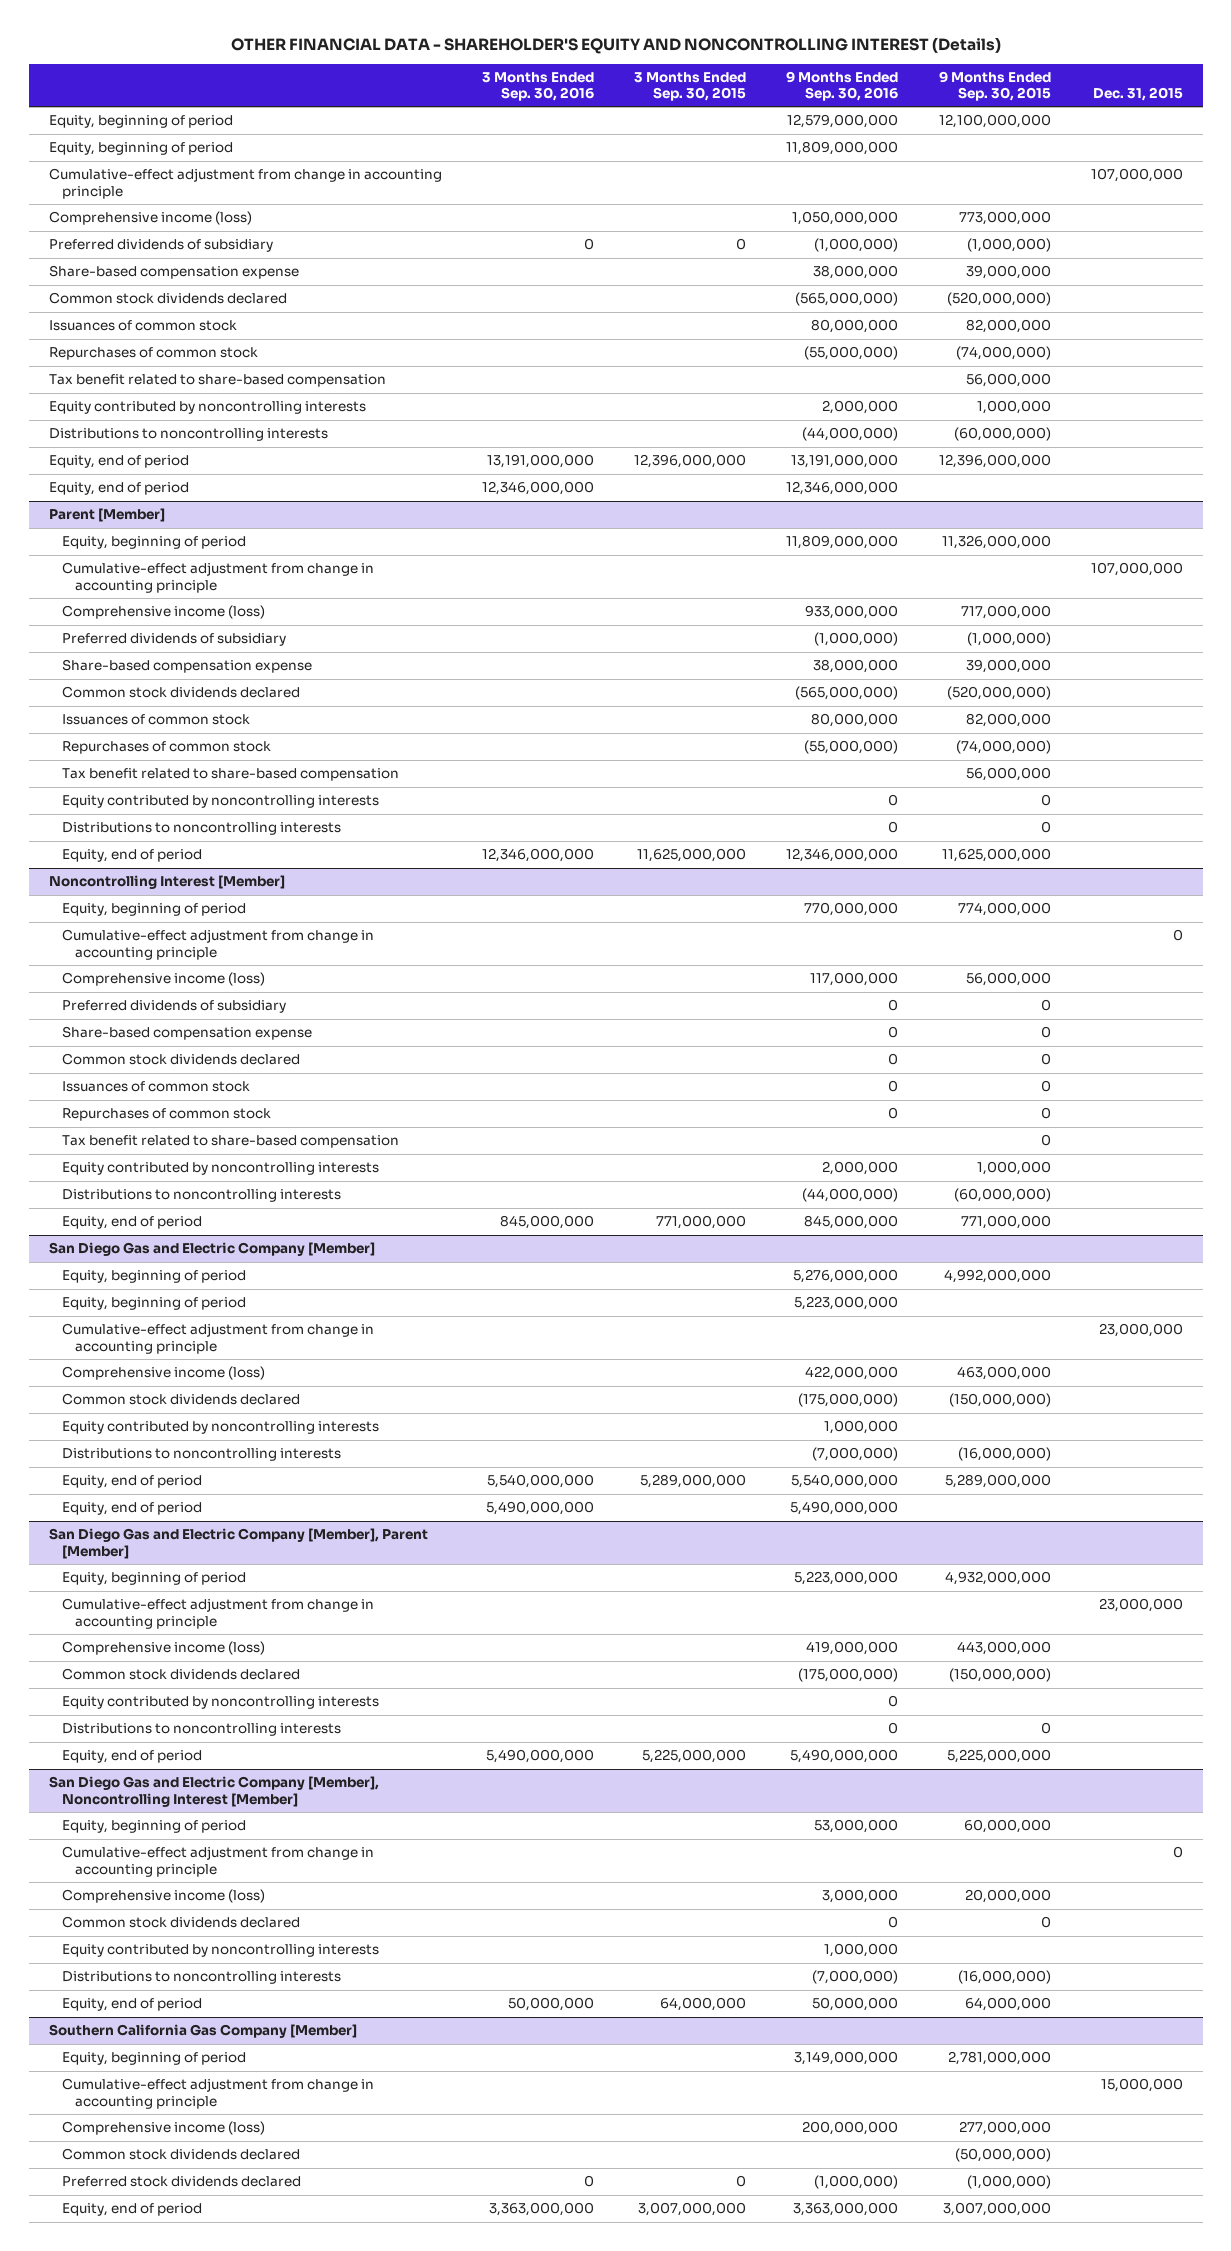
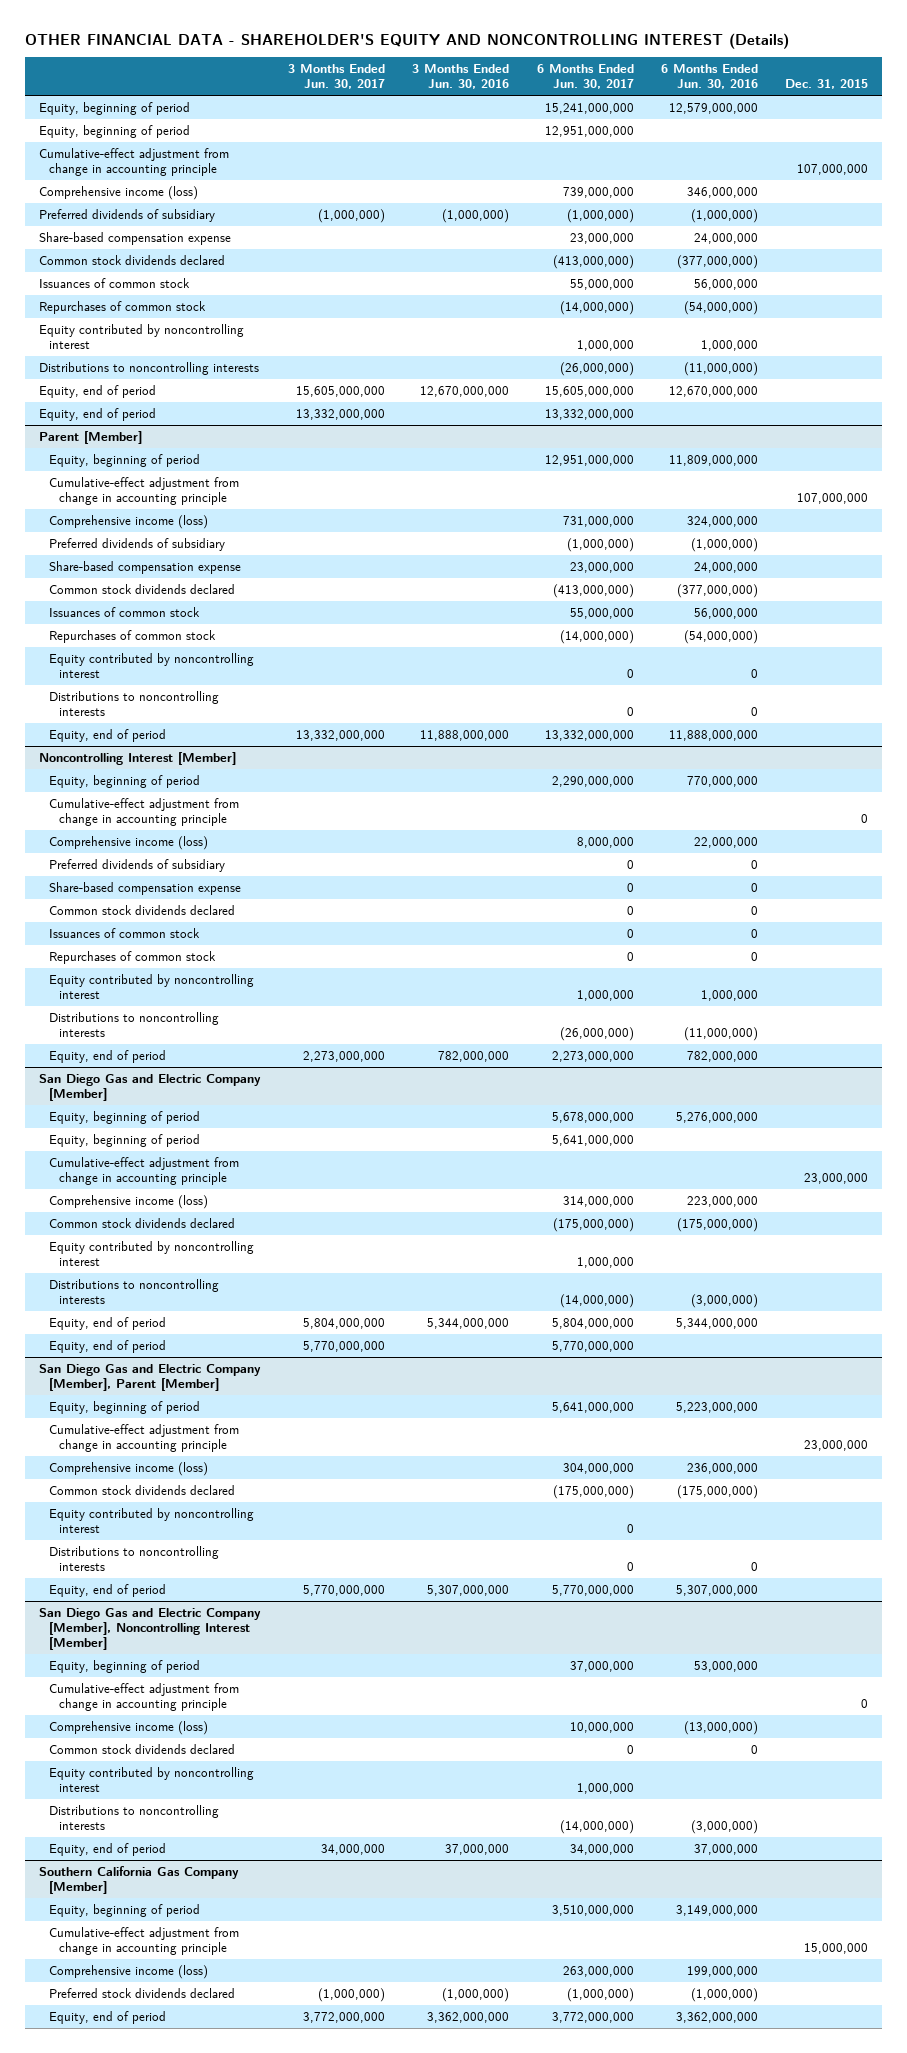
[481,71,594,102] 3 Months Ended Sep. 30, 2016 -> none
[634,71,747,102] 3 Months Ended Sep. 30, 2015 -> none
[786,70,899,102] 9 Months Ended Sep. 30, 2016 -> none
[938,70,1051,102] 9 Months Ended Sep. 30, 2015 -> none
none -> [287,64,385,90] 3 Months Ended Jun. 30, 2017
none -> [412,64,510,90] 3 Months Ended Jun. 30, 2016
none -> [536,64,634,90] 6 Months Ended Jun. 30, 2017
none -> [660,64,758,90] 6 Months Ended Jun. 30, 2016
[48,374,386,388] Tax benefit related to share-based compensation -> none
[48,401,366,415] Equity contributed by noncontrolling interests -> [38,323,244,349] Equity contributed by noncontrolling interest
[62,768,400,782] Tax benefit related to share-based compensation -> none
[62,795,380,809] Equity contributed by noncontrolling interests -> [48,652,254,678] Equity contributed by noncontrolling interest
[62,1135,400,1149] Tax benefit related to share-based compensation -> none
[62,1162,380,1176] Equity contributed by noncontrolling interests -> [48,973,254,999] Equity contributed by noncontrolling interest
[62,1421,380,1435] Equity contributed by noncontrolling interests -> [48,1240,254,1266] Equity contributed by noncontrolling interest
[62,1696,380,1710] Equity contributed by noncontrolling interests -> [48,1507,254,1533] Equity contributed by noncontrolling interest
[62,1944,380,1958] Equity contributed by noncontrolling interests -> [48,1766,254,1792] Equity contributed by noncontrolling interest
[62,2148,301,2161] Common stock dividends declared -> none

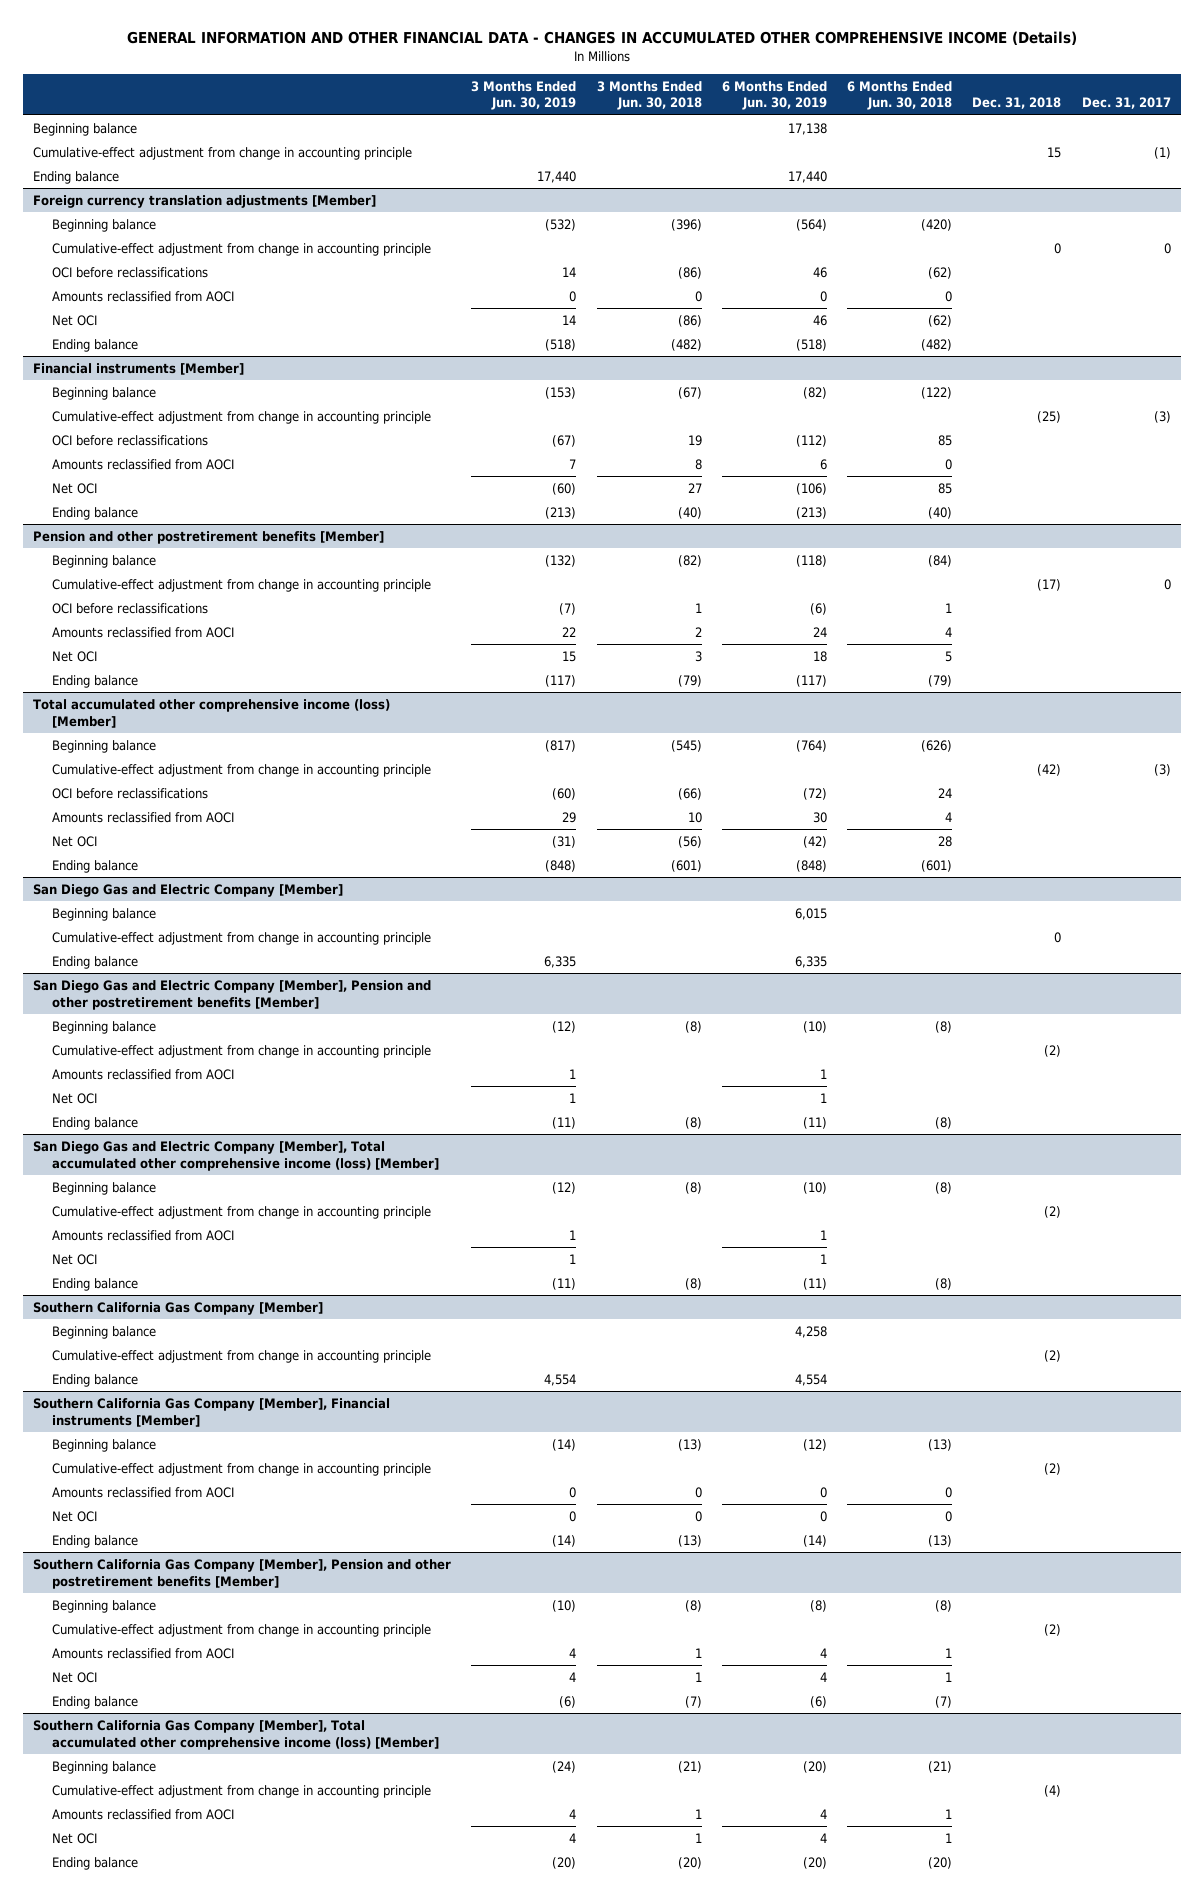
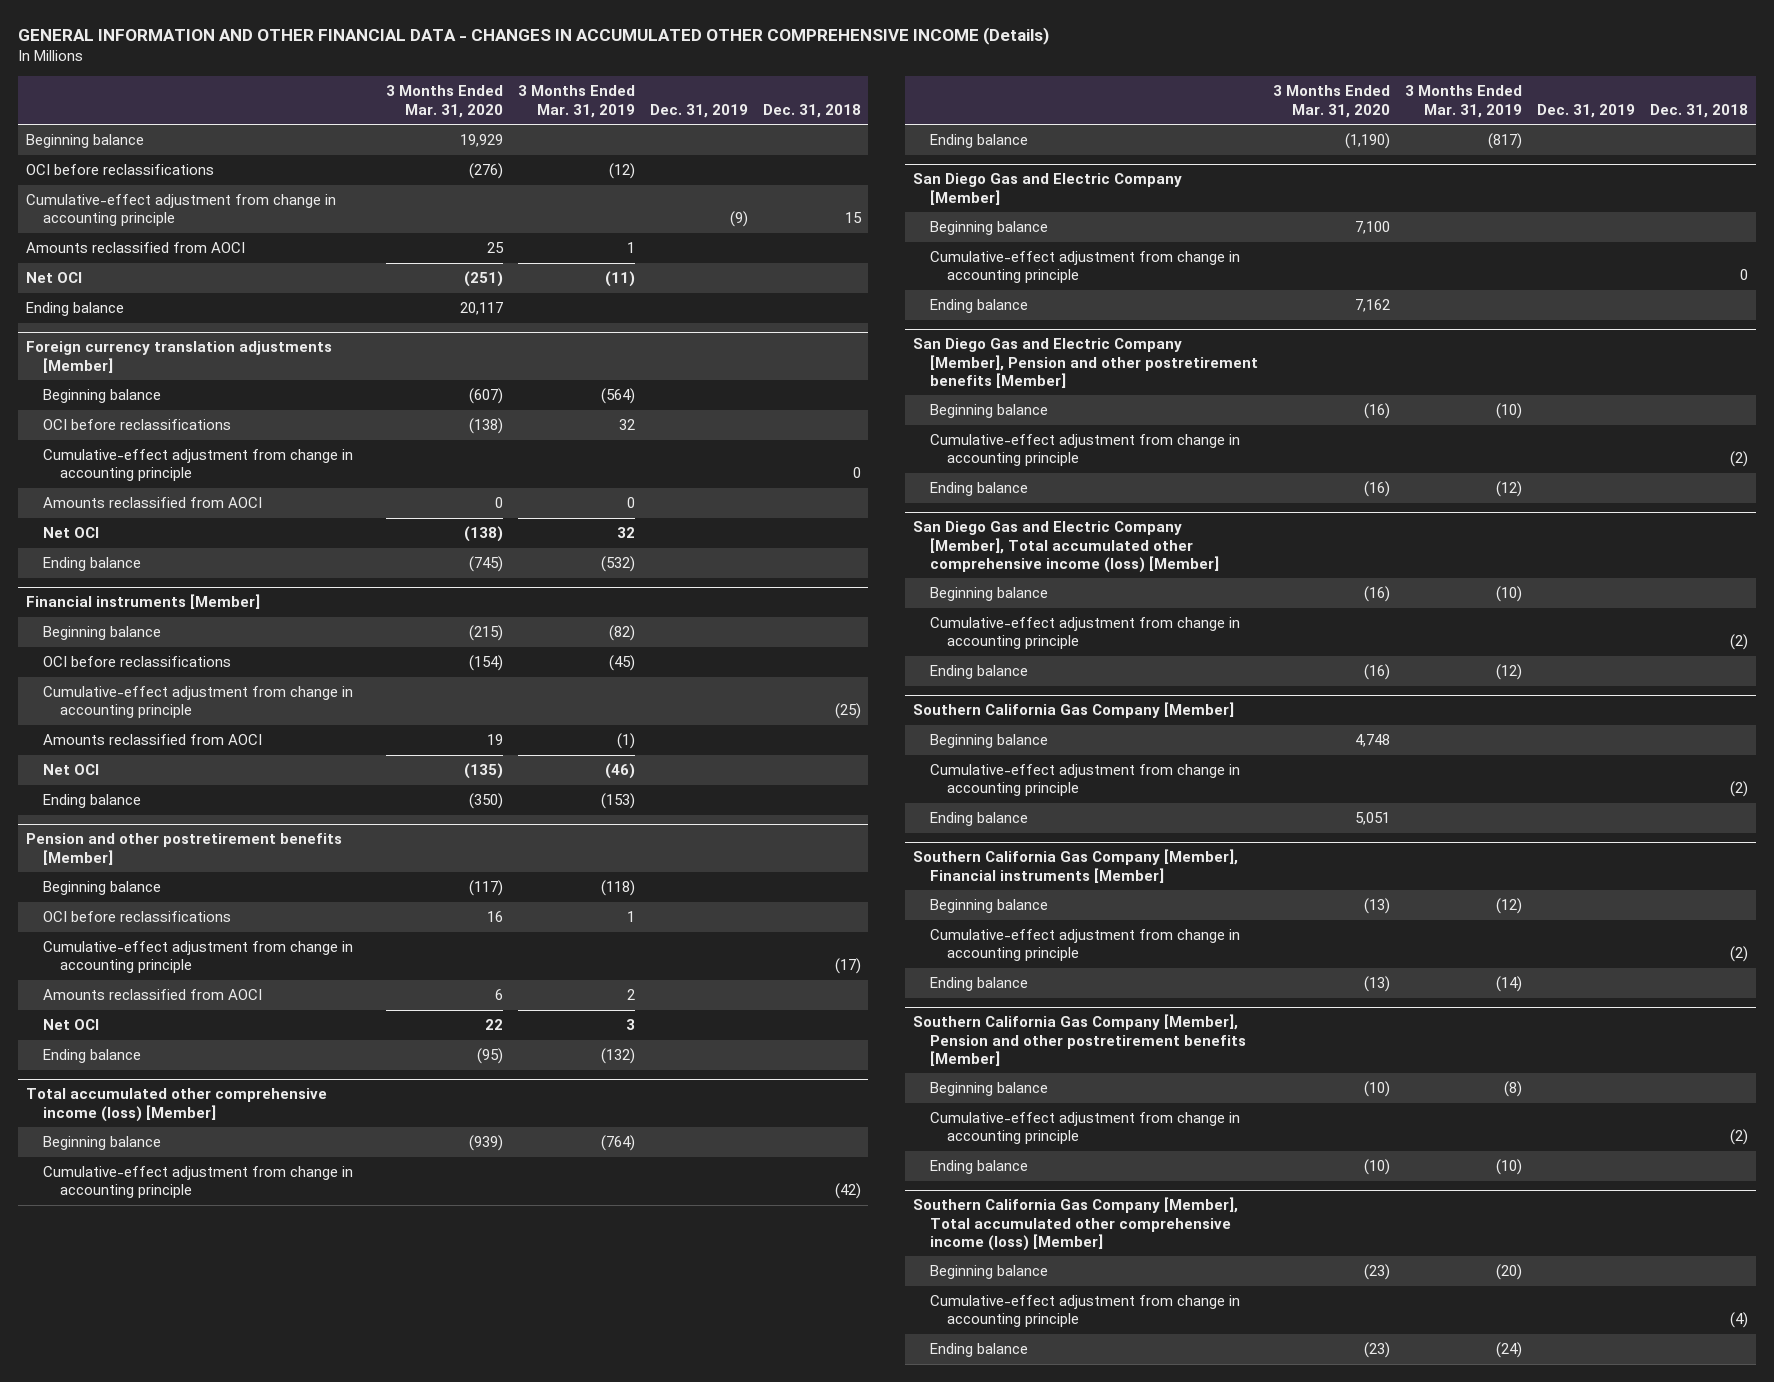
[471,80,577,111] 3 Months Ended Jun. 30, 2019 -> none
[596,80,702,111] 3 Months Ended Jun. 30, 2018 -> none
[721,80,827,111] 6 Months Ended Jun. 30, 2019 -> none
[847,80,953,111] 6 Months Ended Jun. 30, 2018 -> none
[1081,97,1171,110] Dec. 31, 2017 -> none
none -> [385,85,503,118] 3 Months Ended Mar. 31, 2020
none -> [517,85,635,118] 3 Months Ended Mar. 31, 2019
none -> [649,103,748,118] Dec. 31, 2019
none -> [25,164,214,176] OCI before reclassifications
none -> [25,242,245,254] Amounts reclassified from AOCI
none -> [25,272,82,284] Net OCI
[51,242,431,256] Cumulative-effect adjustment from change in accounting principle -> [42,449,353,482] Cumulative-effect adjustment from change in accounting principle
[51,410,431,424] Cumulative-effect adjustment from change in accounting principle -> [42,686,353,719] Cumulative-effect adjustment from change in accounting principle
[51,578,431,592] Cumulative-effect adjustment from change in accounting principle -> [42,941,353,974] Cumulative-effect adjustment from change in accounting principle
[51,787,208,799] OCI before reclassifications -> none
[51,811,234,823] Amounts reclassified from AOCI -> none
[51,835,97,847] Net OCI -> none
[51,1068,234,1080] Amounts reclassified from AOCI -> none
[51,1092,97,1104] Net OCI -> none
[51,1229,234,1241] Amounts reclassified from AOCI -> none
[51,1253,97,1265] Net OCI -> none
[51,1486,234,1498] Amounts reclassified from AOCI -> none
[51,1510,97,1522] Net OCI -> none
[51,1647,234,1659] Amounts reclassified from AOCI -> none
[51,1671,97,1683] Net OCI -> none
[51,1808,234,1820] Amounts reclassified from AOCI -> none
[51,1832,97,1844] Net OCI -> none

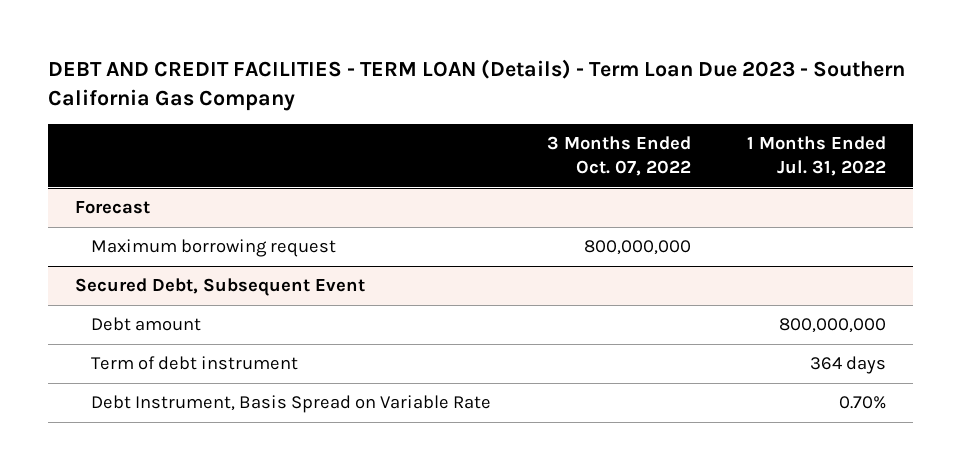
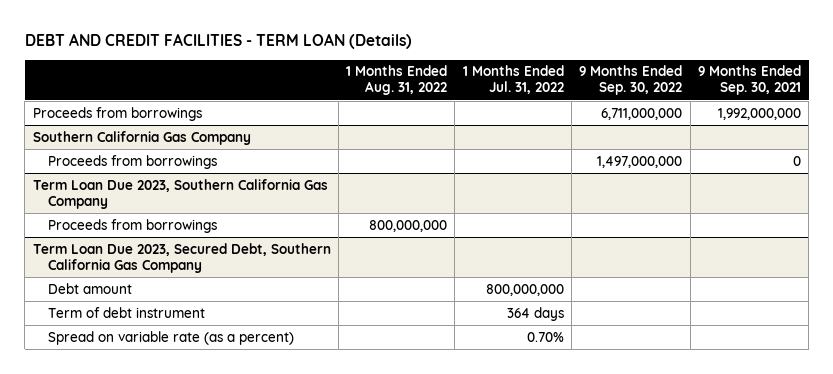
[47,59,905,112] DEBT AND CREDIT FACILITIES - TERM LOAN (Details) - Term Loan Due 2023 - Southern California Gas Company -> [24,33,412,50] DEBT AND CREDIT FACILITIES - TERM LOAN (Details)
[546,136,691,177] 3 Months Ended Oct. 07, 2022 -> none
none -> [346,65,448,96] 1 Months Ended Aug. 31, 2022
none -> [579,65,683,96] 9 Months Ended Sep. 30, 2022
none -> [697,65,801,96] 9 Months Ended Sep. 30, 2021
[75,201,151,215] Forecast -> none
[91,239,337,258] Maximum borrowing request -> none
none -> [32,106,202,121] Proceeds from borrowings
none -> [32,130,251,145] Southern California Gas Company
none -> [47,154,217,169] Proceeds from borrowings
none -> [32,178,328,209] Term Loan Due 2023, Southern California Gas Company
none -> [47,218,217,233] Proceeds from borrowings
[75,278,366,297] Secured Debt, Subsequent Event -> [32,242,331,273] Term Loan Due 2023, Secured Debt, Southern California Gas Company
[91,395,492,414] Debt Instrument, Basis Spread on Variable Rate -> [47,330,294,345] Spread on variable rate (as a percent)

